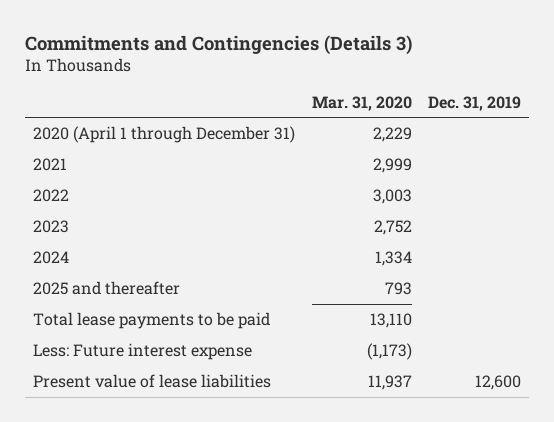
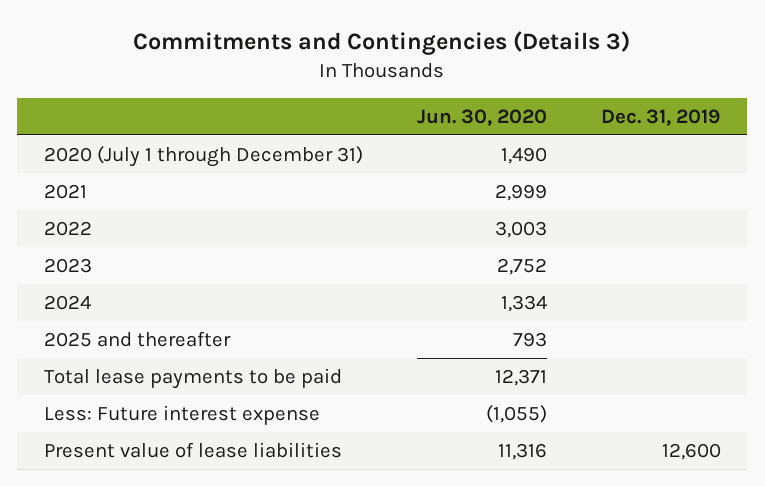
[311,95,412,111] Mar. 31, 2020 -> none
none -> [416,108,547,126] Jun. 30, 2020
[33,125,296,143] 2020 (April 1 through December 31) -> [44,146,364,168] 2020 (July 1 through December 31)

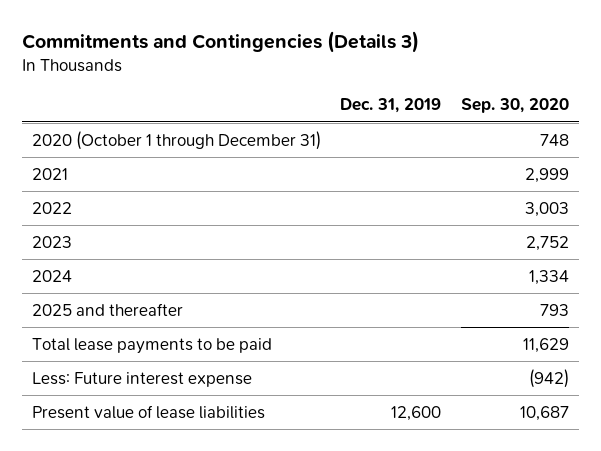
[416,108,547,126] Jun. 30, 2020 -> none
none -> [461,98,570,114] Sep. 30, 2020
[44,146,364,168] 2020 (July 1 through December 31) -> [31,130,321,150] 2020 (October 1 through December 31)

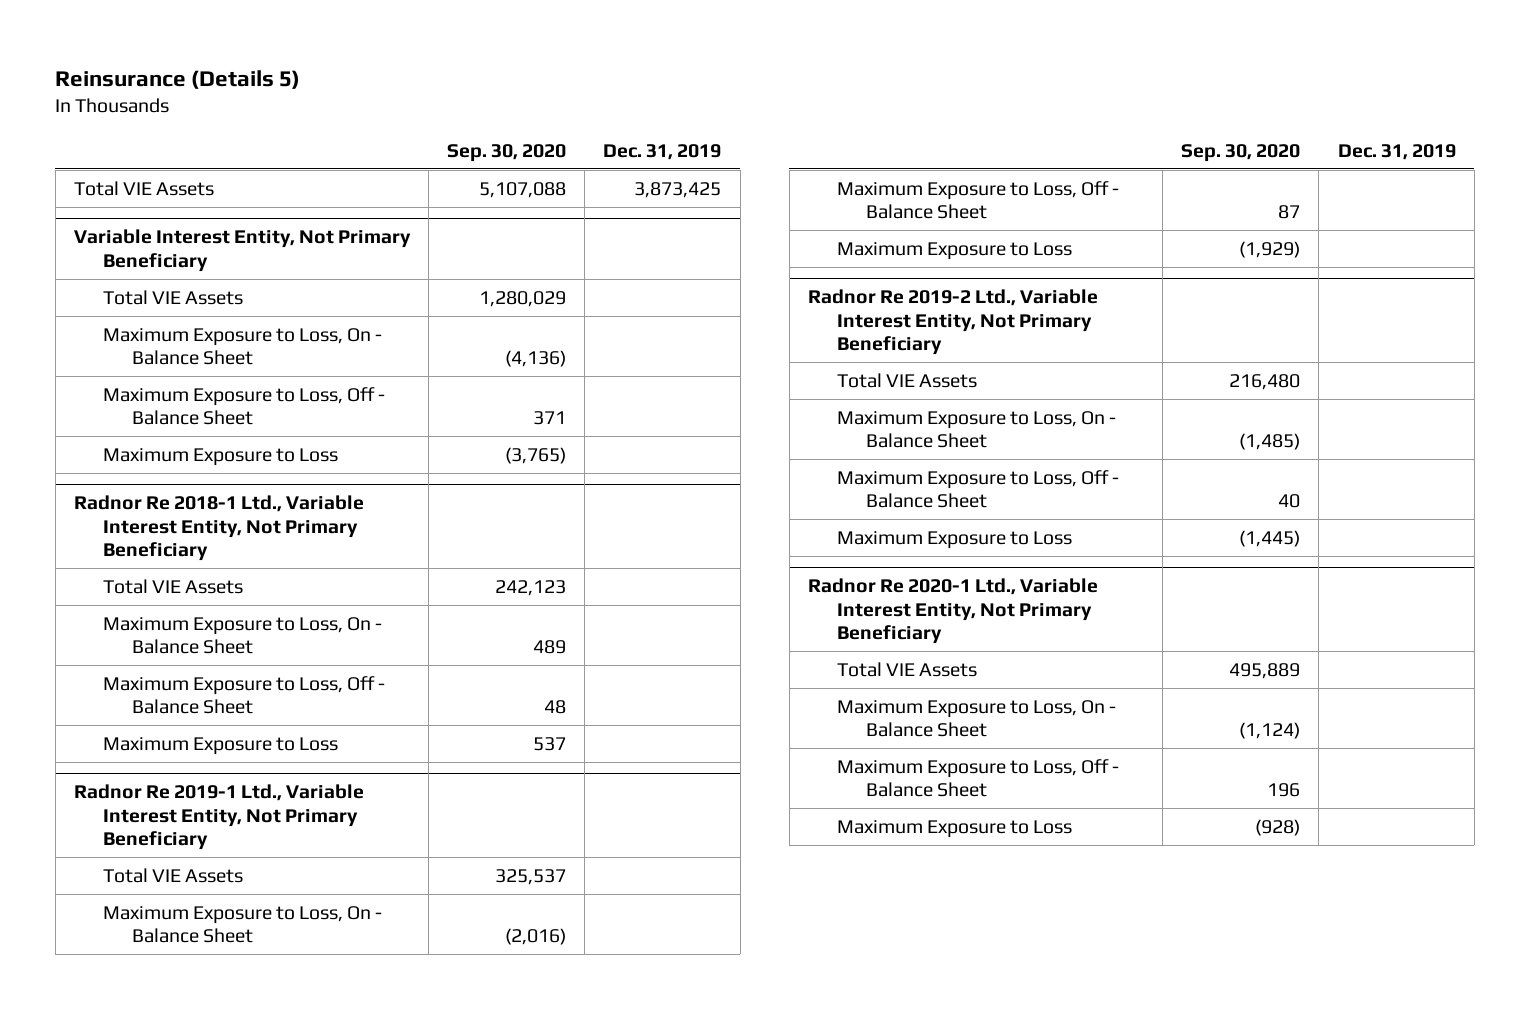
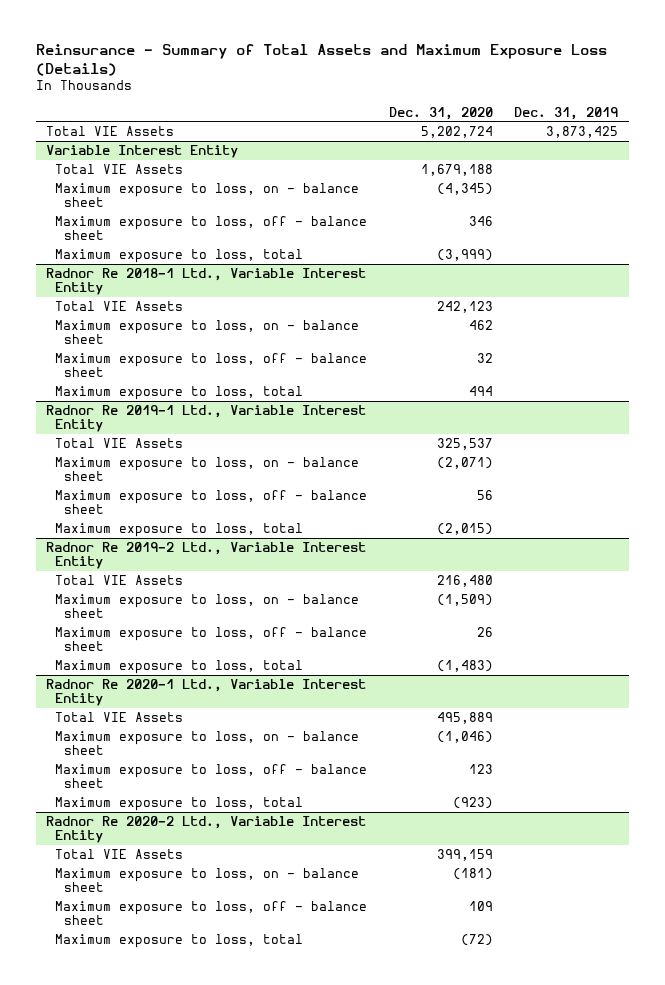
[55,69,301,89] Reinsurance (Details 5) -> [35,43,607,76] Reinsurance - Summary of Total Assets and Maximum Exposure Loss (Details)
[447,143,567,162] Sep. 30, 2020 -> none
none -> [388,106,493,120] Dec. 31, 2020
[73,229,411,272] Variable Interest Entity, Not Primary Beneficiary -> none
[102,289,243,305] Total VIE Assets -> none
[102,327,382,366] Maximum Exposure to Loss, On - Balance Sheet -> none
[102,386,385,426] Maximum Exposure to Loss, Off - Balance Sheet -> none
[102,447,338,466] Maximum Exposure to Loss -> none
none -> [46,145,239,159] Variable Interest Entity
none -> [55,164,184,175] Total VIE Assets
none -> [55,183,360,208] Maximum exposure to loss, on - balance sheet
none -> [55,216,368,241] Maximum exposure to loss, off - balance sheet
none -> [55,249,304,264] Maximum exposure to loss, total
[73,495,364,562] Radnor Re 2018-1 Ltd., Variable Interest Entity, Not Primary Beneficiary -> [46,268,367,296] Radnor Re 2018-1 Ltd., Variable Interest Entity
[102,616,382,655] Maximum Exposure to Loss, On - Balance Sheet -> [55,320,360,345] Maximum exposure to loss, on - balance sheet
[102,675,385,715] Maximum Exposure to Loss, Off - Balance Sheet -> [55,353,368,378] Maximum exposure to loss, off - balance sheet
[102,736,338,755] Maximum Exposure to Loss -> [55,386,304,401] Maximum exposure to loss, total
[73,784,364,851] Radnor Re 2019-1 Ltd., Variable Interest Entity, Not Primary Beneficiary -> [46,405,367,433] Radnor Re 2019-1 Ltd., Variable Interest Entity
[102,905,382,944] Maximum Exposure to Loss, On - Balance Sheet -> [55,457,360,482] Maximum exposure to loss, on - balance sheet
[836,180,1119,220] Maximum Exposure to Loss, Off - Balance Sheet -> [55,490,368,515] Maximum exposure to loss, off - balance sheet
[836,241,1072,260] Maximum Exposure to Loss -> [55,523,304,538] Maximum exposure to loss, total
[808,289,1099,356] Radnor Re 2019-2 Ltd., Variable Interest Entity, Not Primary Beneficiary -> [46,542,367,570] Radnor Re 2019-2 Ltd., Variable Interest Entity
[836,410,1116,449] Maximum Exposure to Loss, On - Balance Sheet -> [55,594,360,619] Maximum exposure to loss, on - balance sheet
[836,469,1119,509] Maximum Exposure to Loss, Off - Balance Sheet -> [55,627,368,652] Maximum exposure to loss, off - balance sheet
[836,530,1072,549] Maximum Exposure to Loss -> [55,660,304,675] Maximum exposure to loss, total
[808,578,1099,645] Radnor Re 2020-1 Ltd., Variable Interest Entity, Not Primary Beneficiary -> [46,679,367,707] Radnor Re 2020-1 Ltd., Variable Interest Entity
[836,699,1116,738] Maximum Exposure to Loss, On - Balance Sheet -> [55,731,360,756] Maximum exposure to loss, on - balance sheet
[836,758,1119,798] Maximum Exposure to Loss, Off - Balance Sheet -> [55,764,368,789] Maximum exposure to loss, off - balance sheet
[836,819,1072,838] Maximum Exposure to Loss -> [55,797,304,812] Maximum exposure to loss, total
none -> [46,816,367,844] Radnor Re 2020-2 Ltd., Variable Interest Entity
none -> [55,849,184,860] Total VIE Assets
none -> [55,868,360,893] Maximum exposure to loss, on - balance sheet
none -> [55,901,368,926] Maximum exposure to loss, off - balance sheet
none -> [55,934,304,949] Maximum exposure to loss, total

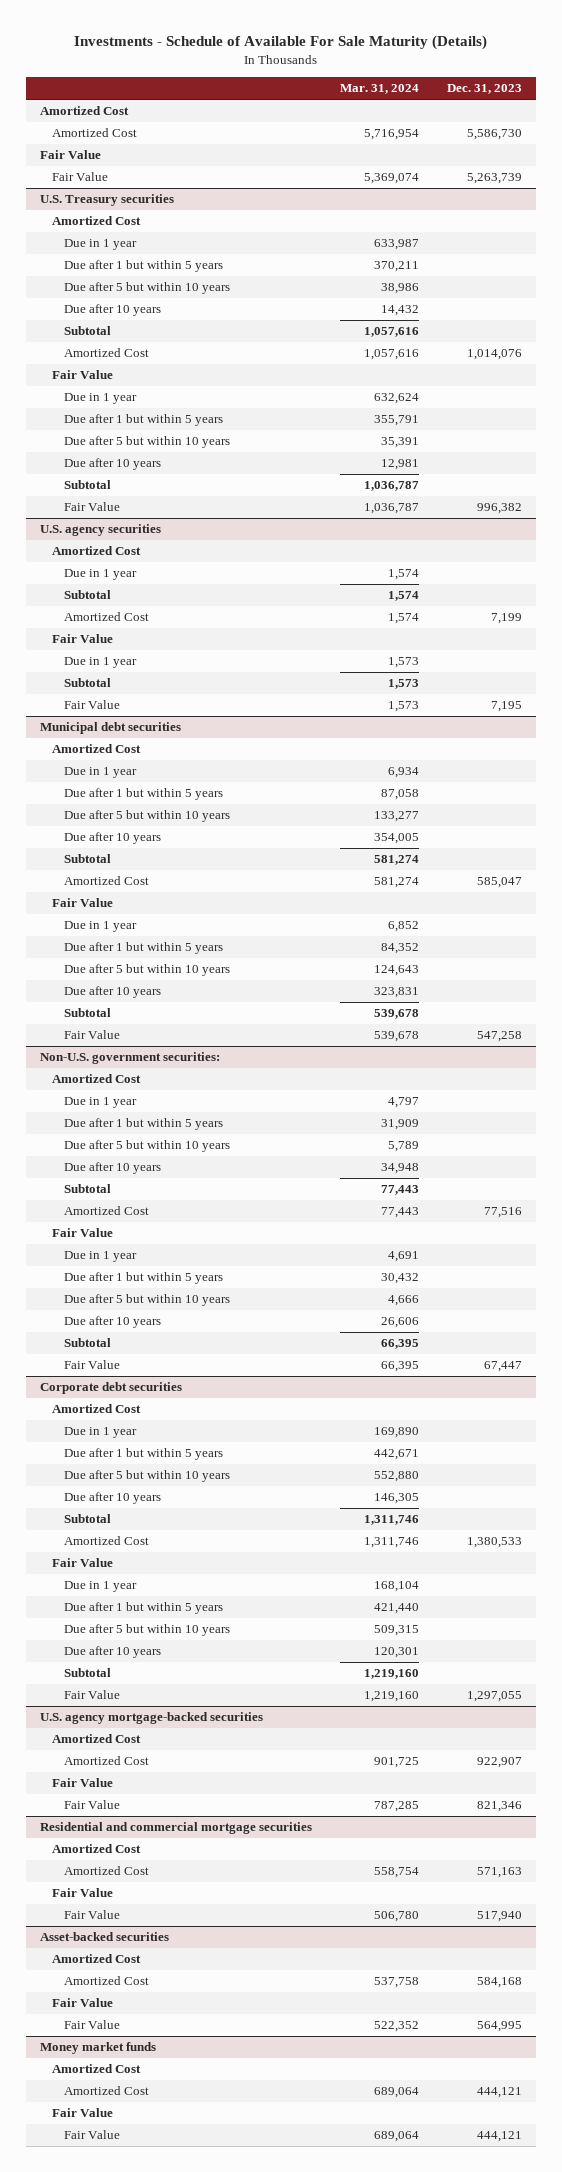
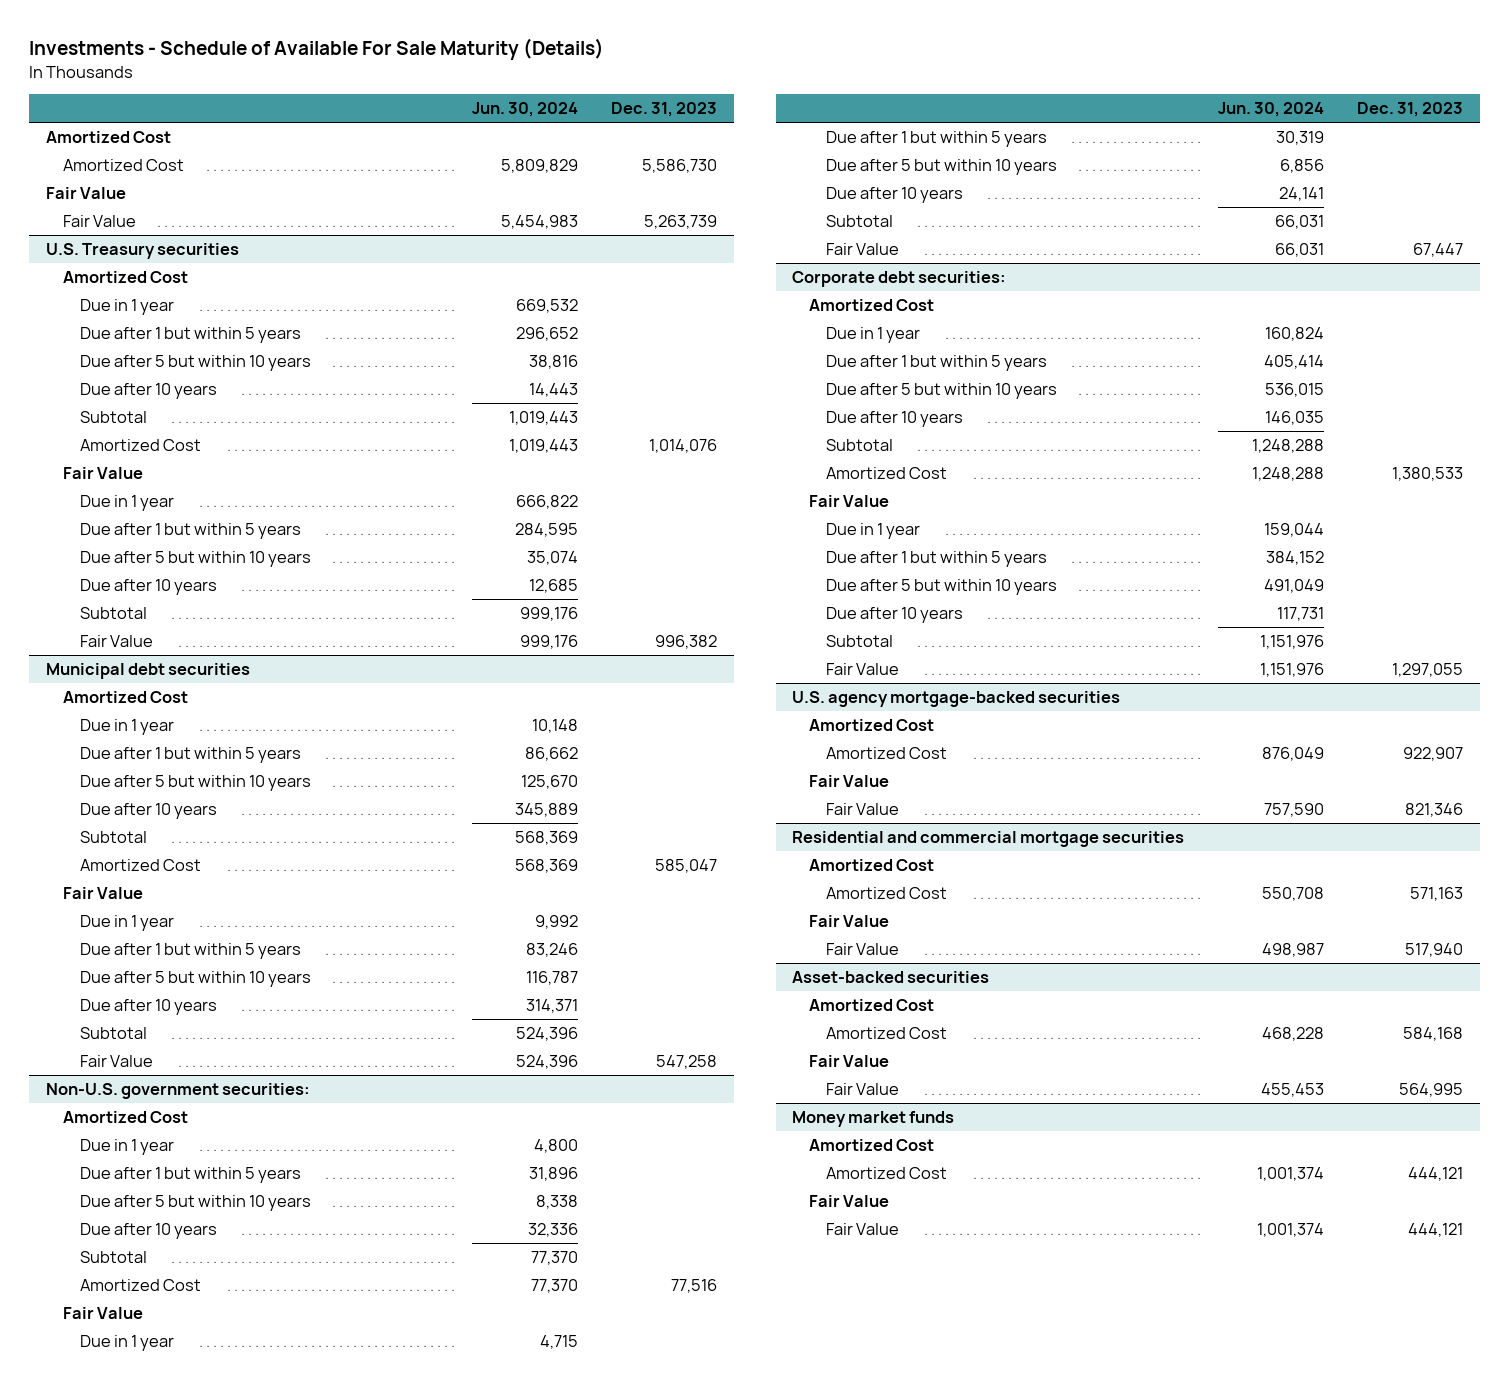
[339,84,419,95] Mar. 31, 2024 -> none
none -> [471,102,578,118] Jun. 30, 2024
[40,524,162,537] U.S. agency securities -> none
[52,546,142,556] Amortized Cost -> none
[64,569,138,581] Due in 1 year -> none
[64,590,112,600] Subtotal -> none
[64,612,150,622] Amortized Cost -> none
[52,634,114,644] Fair Value -> none
[64,657,138,669] Due in 1 year -> none
[64,678,112,688] Subtotal -> none
[64,700,121,710] Fair Value -> none
[40,1382,183,1395] Corporate debt securities -> [792,271,1007,288] Corporate debt securities:

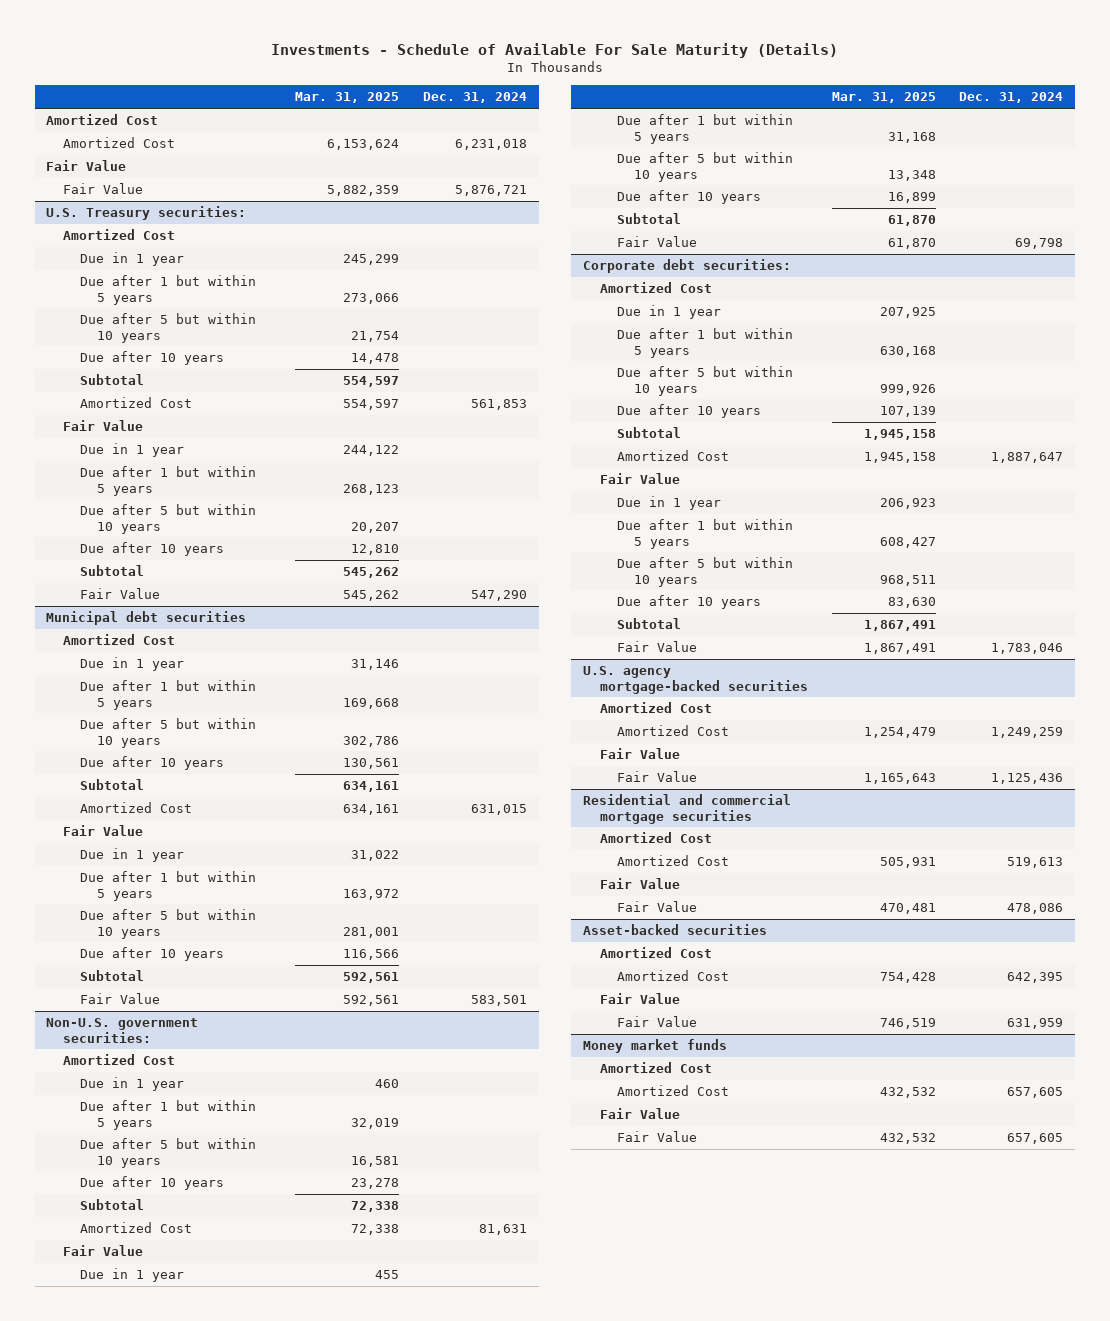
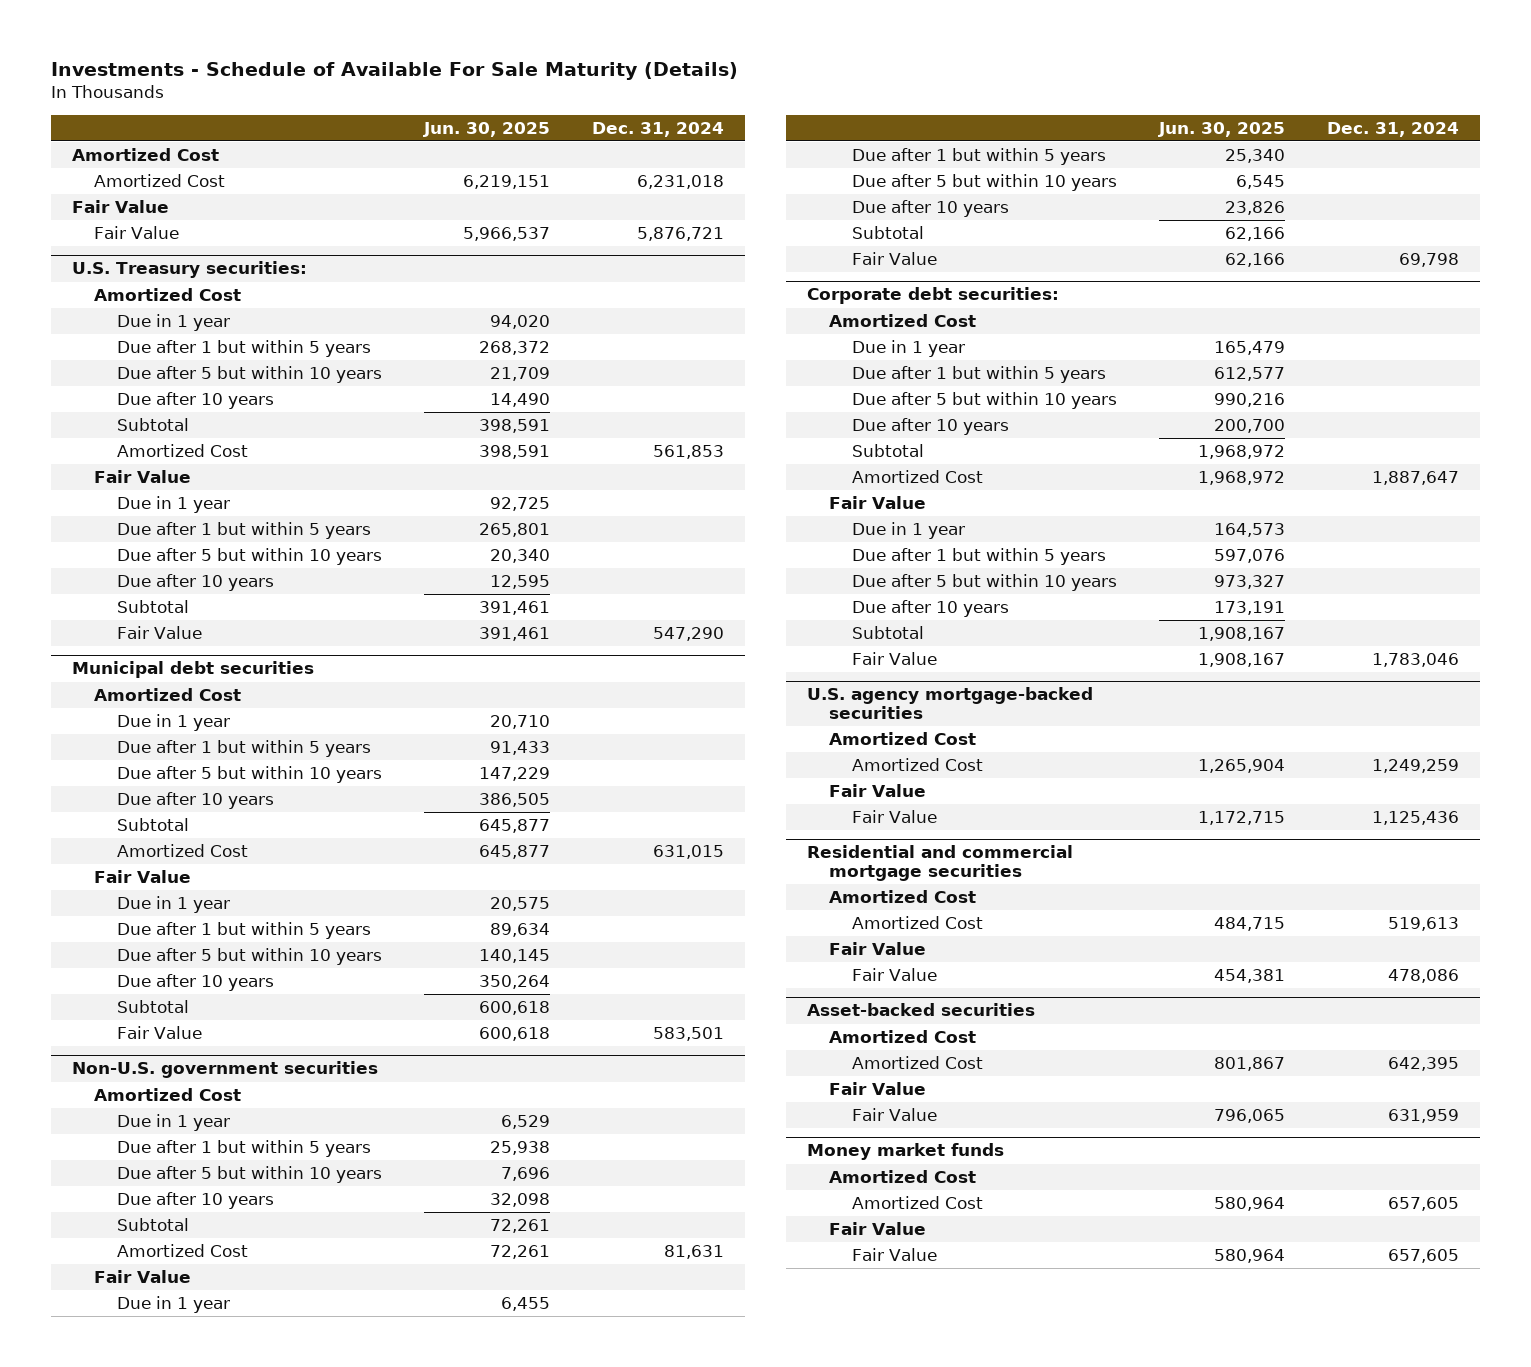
[295,92,400,104] Mar. 31, 2025 -> none
none -> [422,121,550,137] Jun. 30, 2025
[46,1018,199,1043] Non-U.S. government securities: -> [71,1061,378,1079] Non-U.S. government securities

